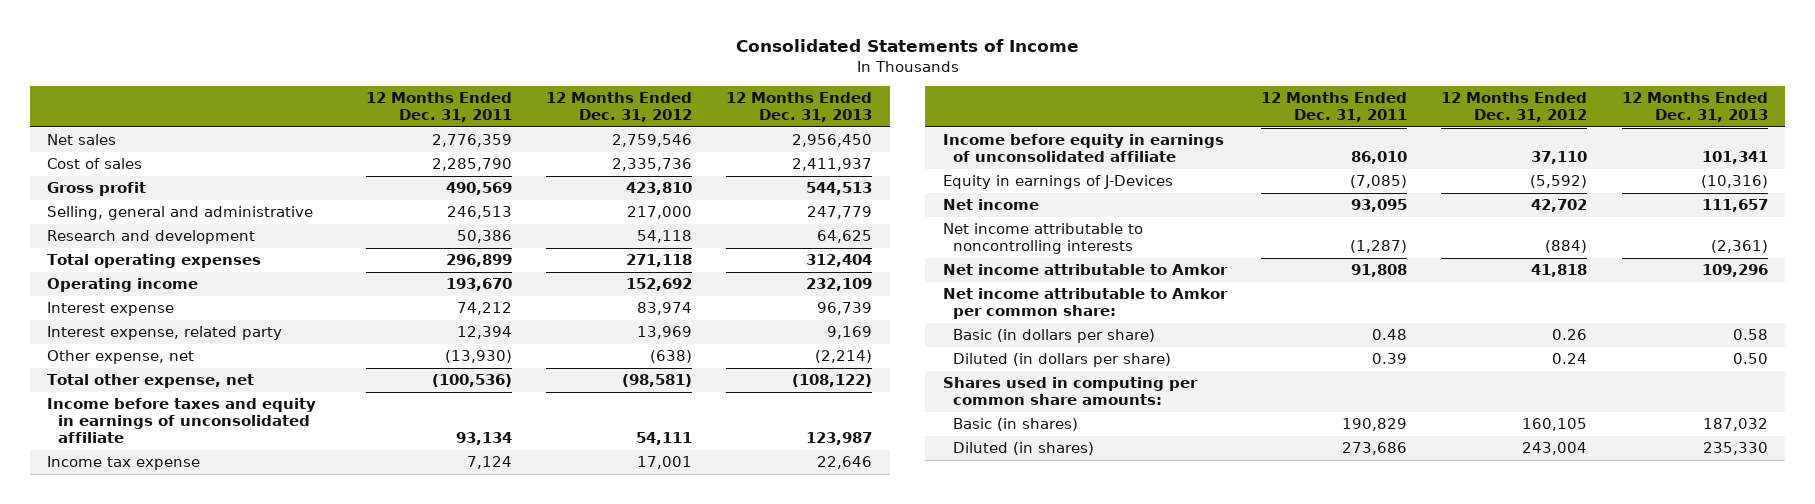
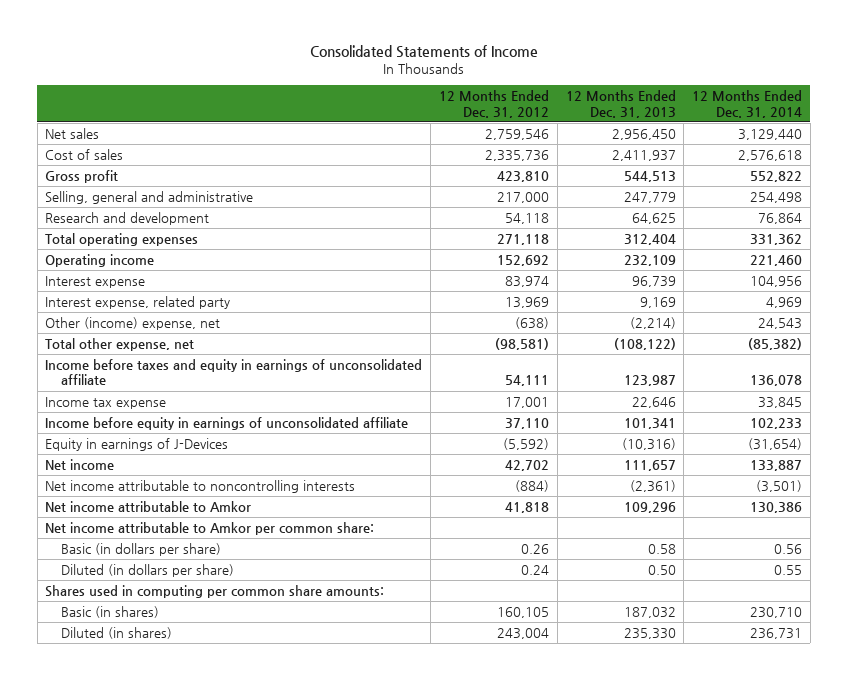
[365,92,512,122] 12 Months Ended Dec. 31, 2011 -> none
none -> [692,90,803,118] 12 Months Ended Dec. 31, 2014
[47,350,195,365] Other expense, net -> [45,316,221,330] Other (income) expense, net

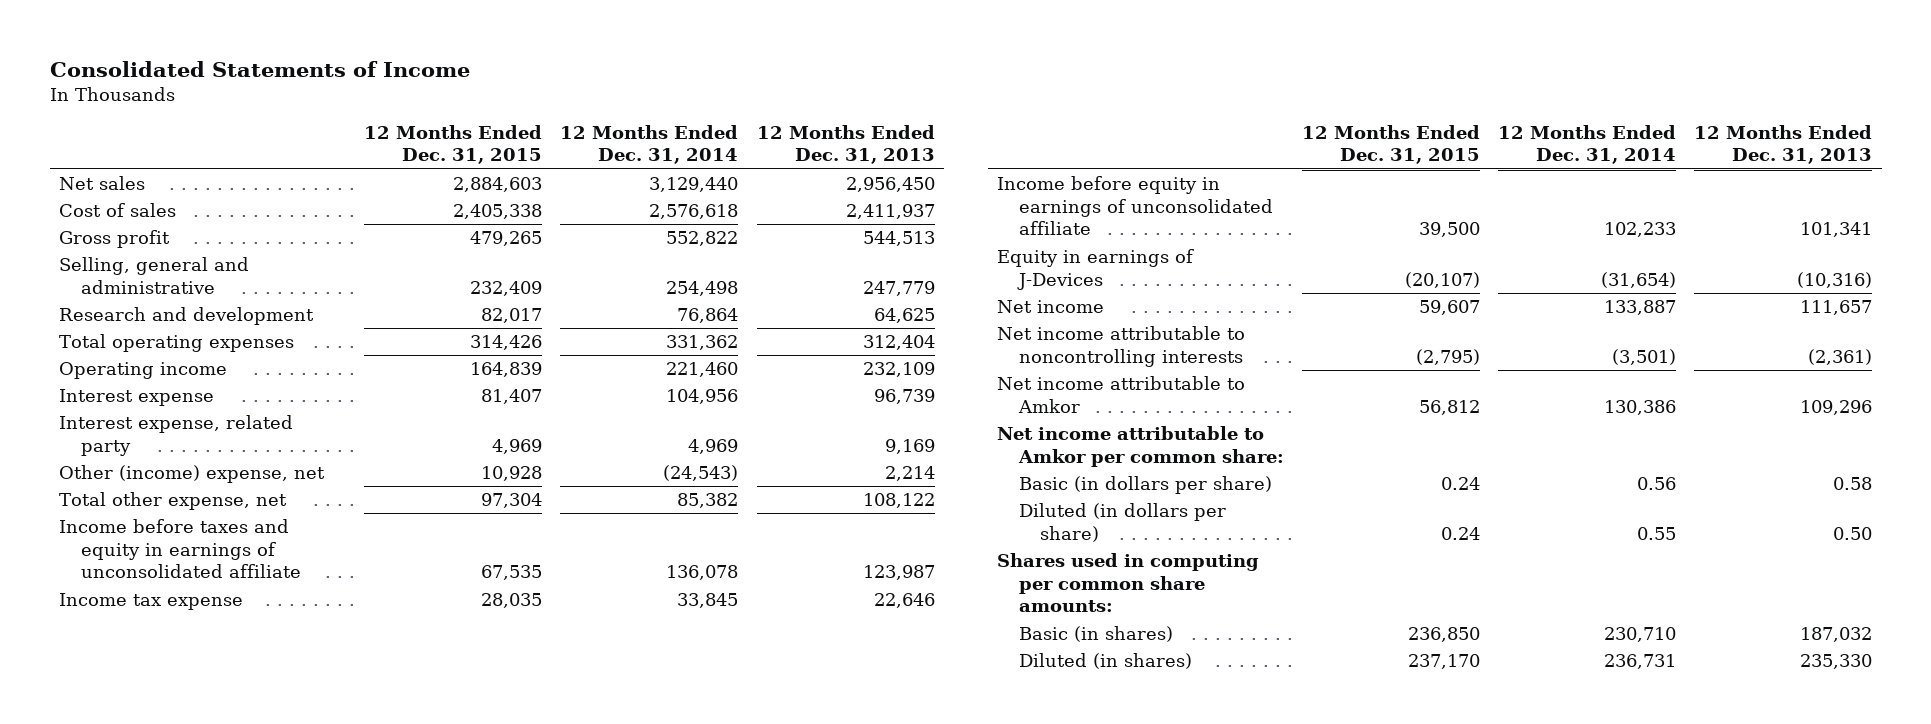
[438,90,549,118] 12 Months Ended Dec. 31, 2012 -> none
none -> [363,124,542,165] 12 Months Ended Dec. 31, 2015
[629,316,676,329] (2,214) -> [884,466,935,482] 2,214
[758,317,803,329] 24,543 -> [663,465,739,482] (24,543)
[613,337,676,350] (108,122) -> [862,493,935,509] 108,122
[748,337,803,350] (85,382) -> [677,493,739,509] 85,382

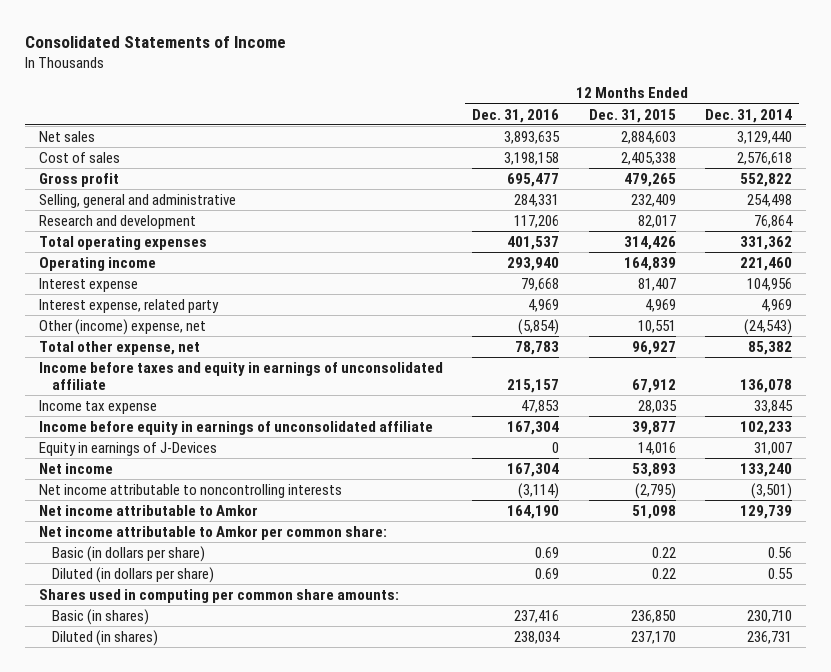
[756,124,935,165] 12 Months Ended Dec. 31, 2013 -> none
none -> [472,108,560,123] Dec. 31, 2016
[480,466,542,482] 10,928 -> [637,319,676,333] 10,551
[480,493,542,509] 97,304 -> [631,340,676,355] 96,927
[480,565,542,581] 67,535 -> [631,379,676,394] 67,912
[1418,222,1480,238] 39,500 -> [631,420,676,435] 39,877
[1404,271,1480,288] (20,107) -> [637,441,676,455] 14,016
[1601,271,1677,288] (31,654) -> [753,441,792,455] 31,007
[1418,300,1480,316] 59,607 -> [631,462,676,477] 53,893
[1604,300,1677,316] 133,887 -> [739,462,792,477] 133,240
[1418,399,1480,415] 56,812 -> [631,504,676,519] 51,098
[1604,399,1677,415] 130,386 -> [739,504,792,519] 129,739
[1440,477,1480,491] 0.24 -> [651,546,676,558] 0.22
[1440,526,1480,540] 0.24 -> [651,567,676,579] 0.22

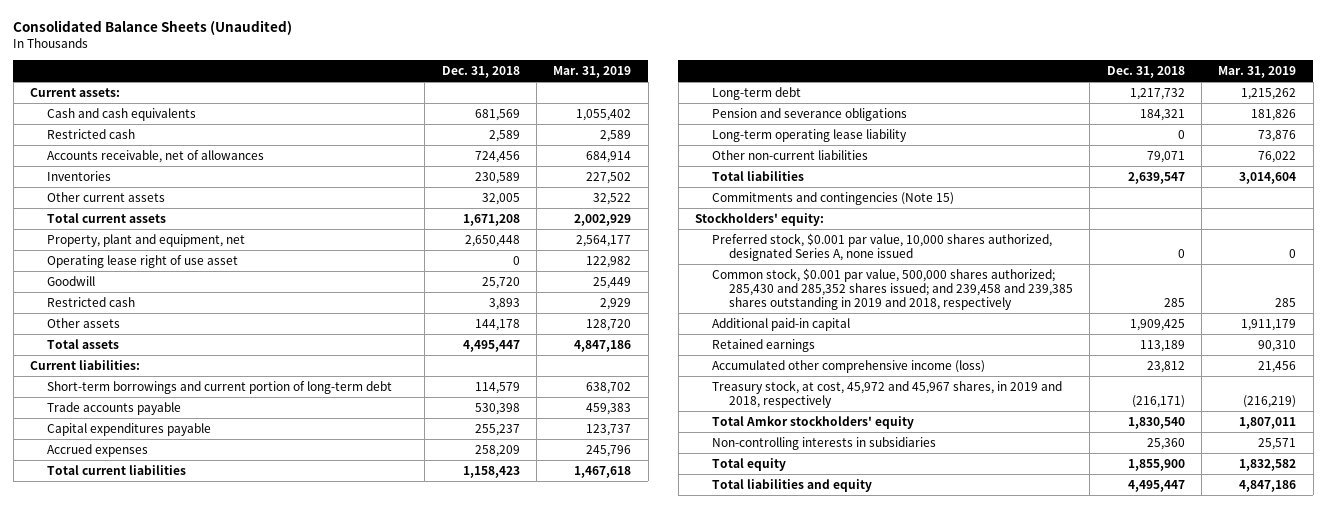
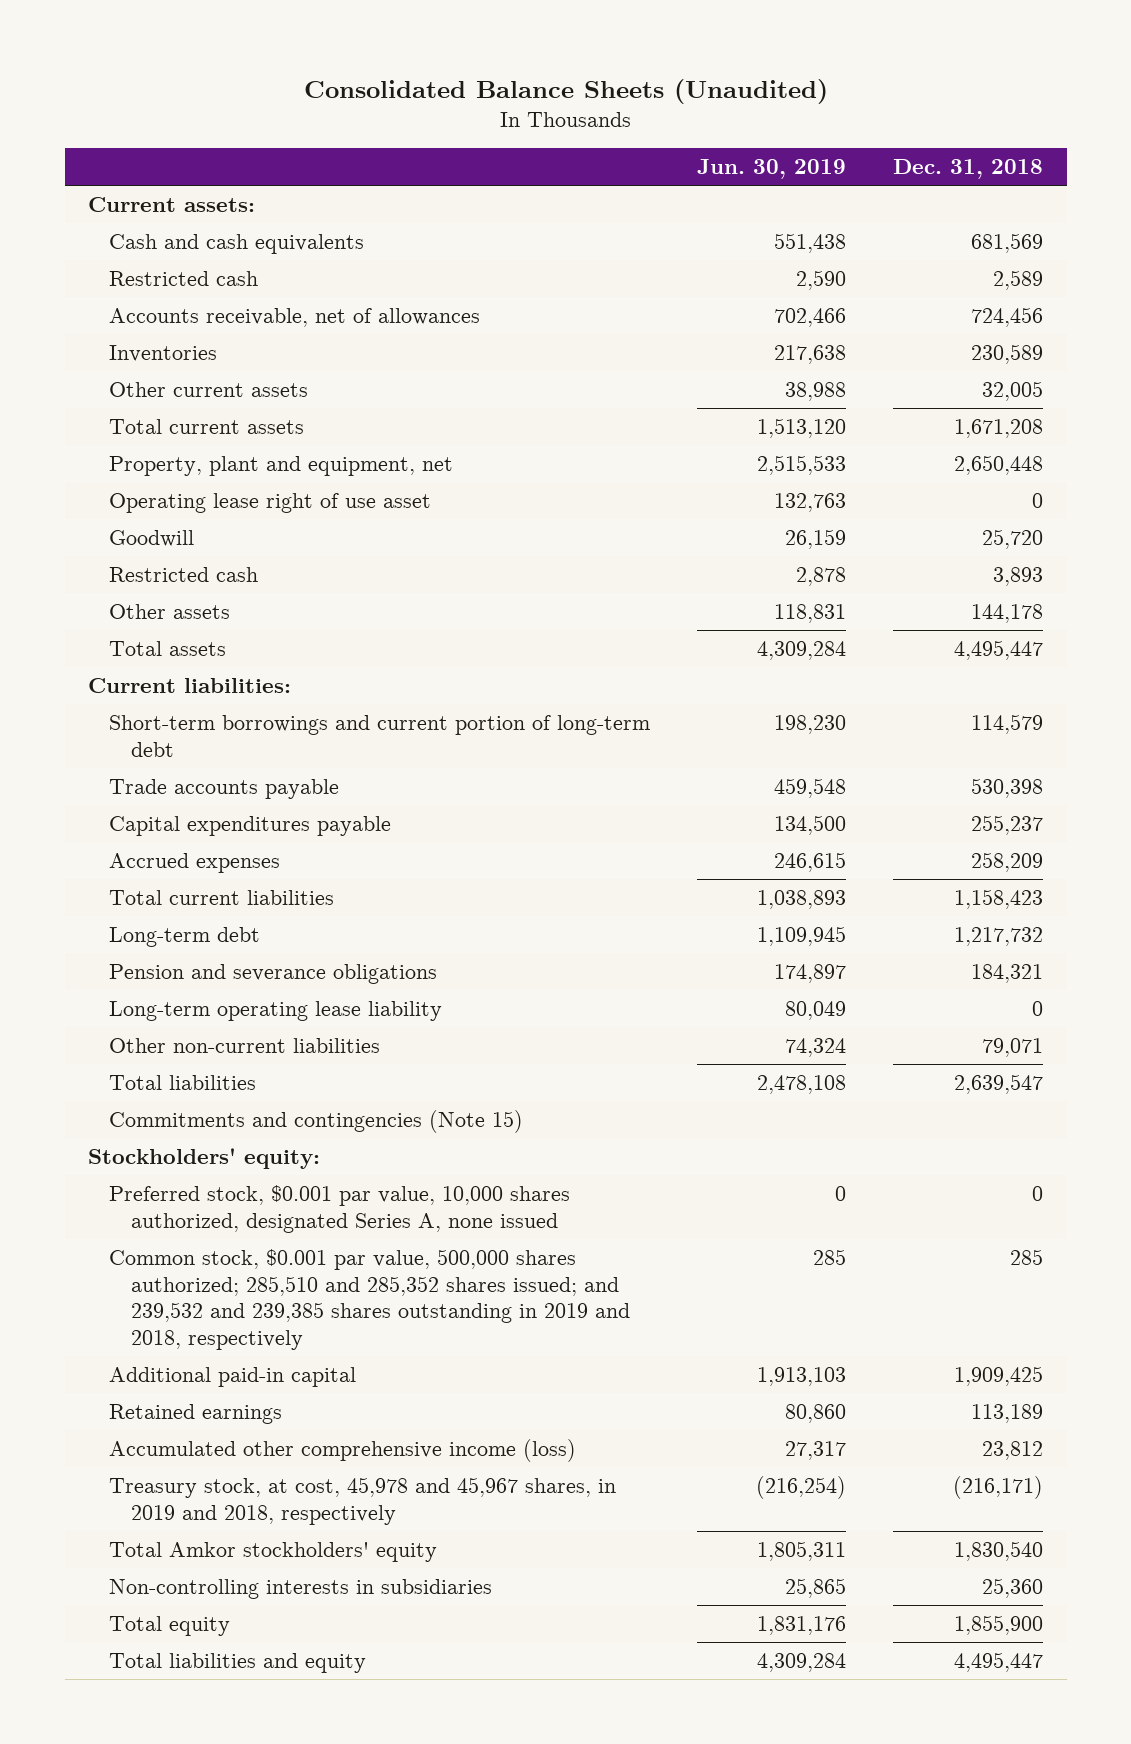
[553,65,632,78] Mar. 31, 2019 -> none
none -> [697,158,847,179] Jun. 30, 2019
[711,267,1073,310] Common stock, $0.001 par value, 500,000 shares authorized; 285,430 and 285,352 shares issued; and 239,458 and 239,385 shares outstanding in 2019 and 2018, respectively -> [109,1248,630,1351] Common stock, $0.001 par value, 500,000 shares authorized; 285,510 and 285,352 shares issued; and 239,532 and 239,385 shares outstanding in 2019 and 2018, respectively
[711,379,1062,408] Treasury stock, at cost, 45,972 and 45,967 shares, in 2019 and 2018, respectively -> [109,1476,617,1525] Treasury stock, at cost, 45,978 and 45,967 shares, in 2019 and 2018, respectively

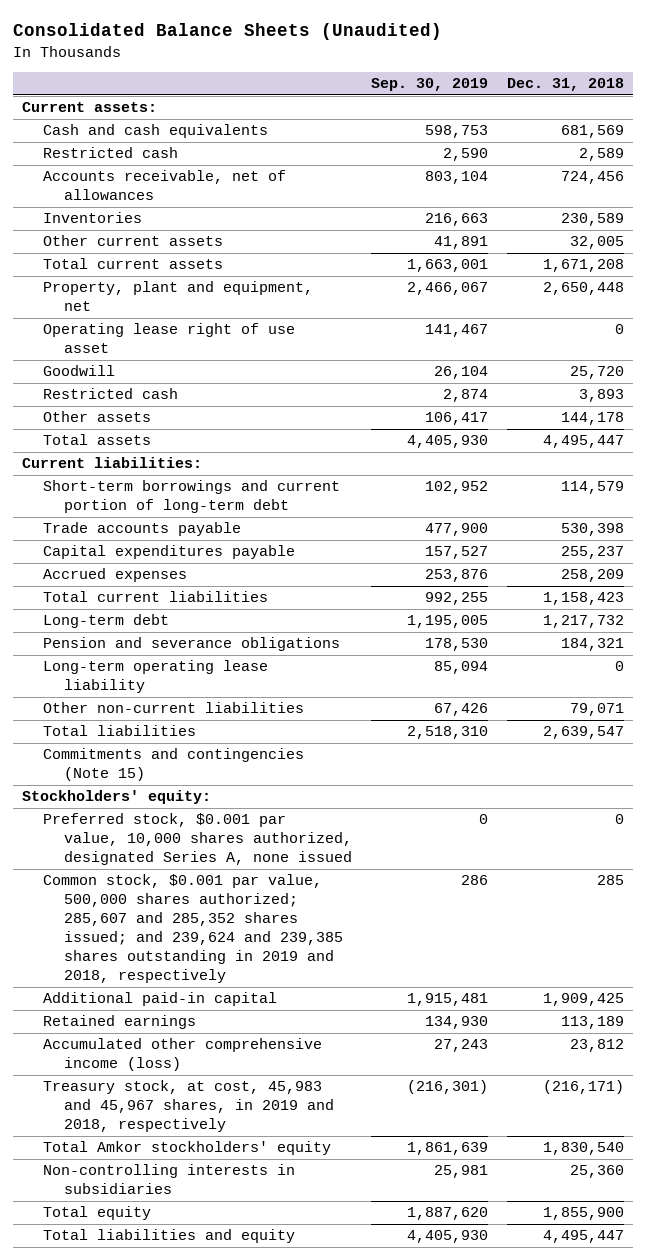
[697,158,847,179] Jun. 30, 2019 -> none
none -> [370,78,488,92] Sep. 30, 2019
[109,1248,630,1351] Common stock, $0.001 par value, 500,000 shares authorized; 285,510 and 285,352 shares issued; and 239,532 and 239,385 shares outstanding in 2019 and 2018, respectively -> [43,874,343,984] Common stock, $0.001 par value, 500,000 shares authorized; 285,607 and 285,352 shares issued; and 239,624 and 239,385 shares outstanding in 2019 and 2018, respectively
[109,1476,617,1525] Treasury stock, at cost, 45,978 and 45,967 shares, in 2019 and 2018, respectively -> [43,1080,334,1133] Treasury stock, at cost, 45,983 and 45,967 shares, in 2019 and 2018, respectively

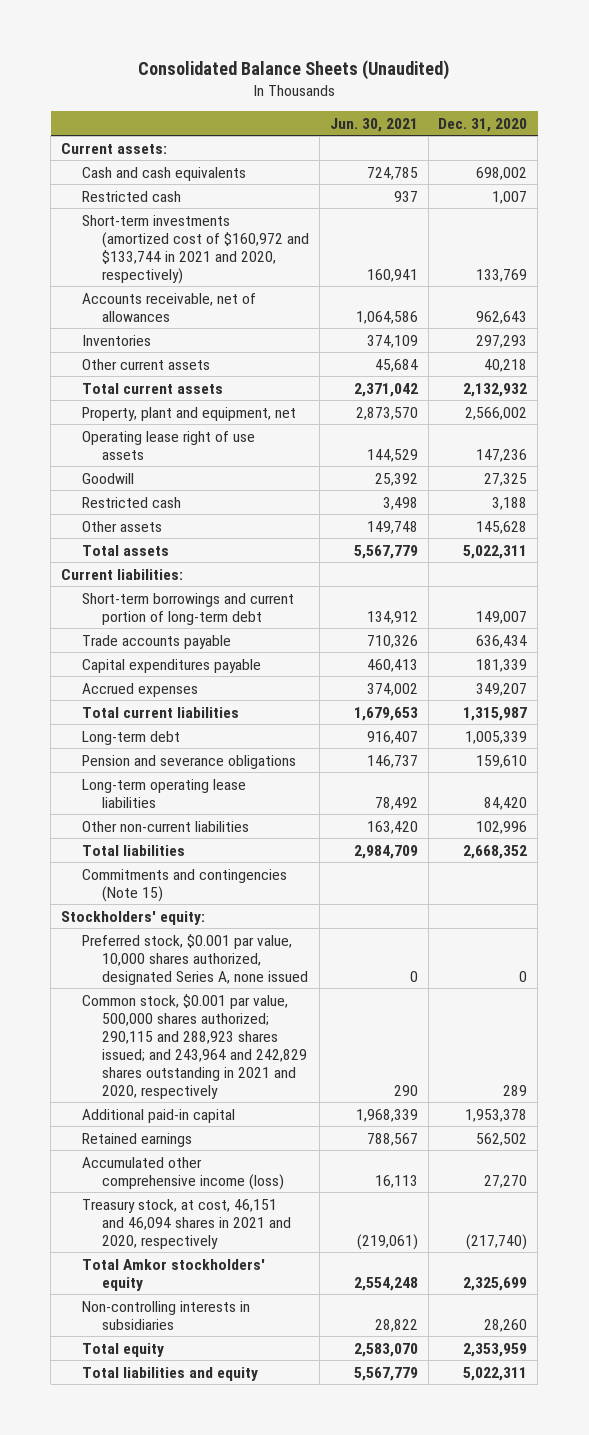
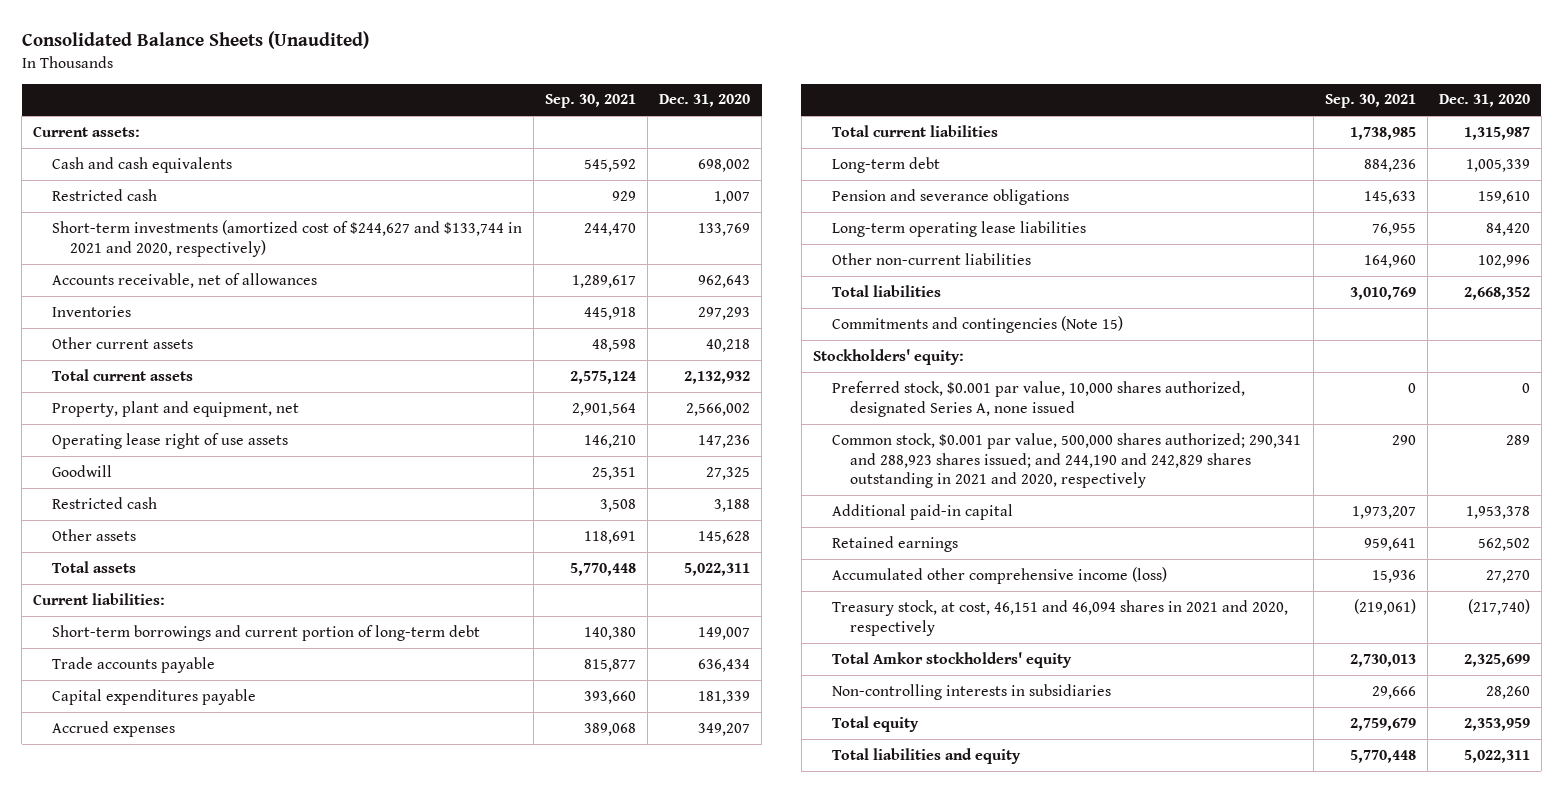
[329,117,418,132] Jun. 30, 2021 -> none
none -> [544,94,636,109] Sep. 30, 2021
[81,214,310,284] Short-term investments (amortized cost of $160,972 and $133,744 in 2021 and 2020, respectively) -> [51,219,522,257] Short-term investments (amortized cost of $244,627 and $133,744 in 2021 and 2020, respectively)
[81,993,308,1099] Common stock, $0.001 par value, 500,000 shares authorized; 290,115 and 288,923 shares issued; and 243,964 and 242,829 shares outstanding in 2021 and 2020, respectively -> [831,432,1301,489] Common stock, $0.001 par value, 500,000 shares authorized; 290,341 and 288,923 shares issued; and 244,190 and 242,829 shares outstanding in 2021 and 2020, respectively

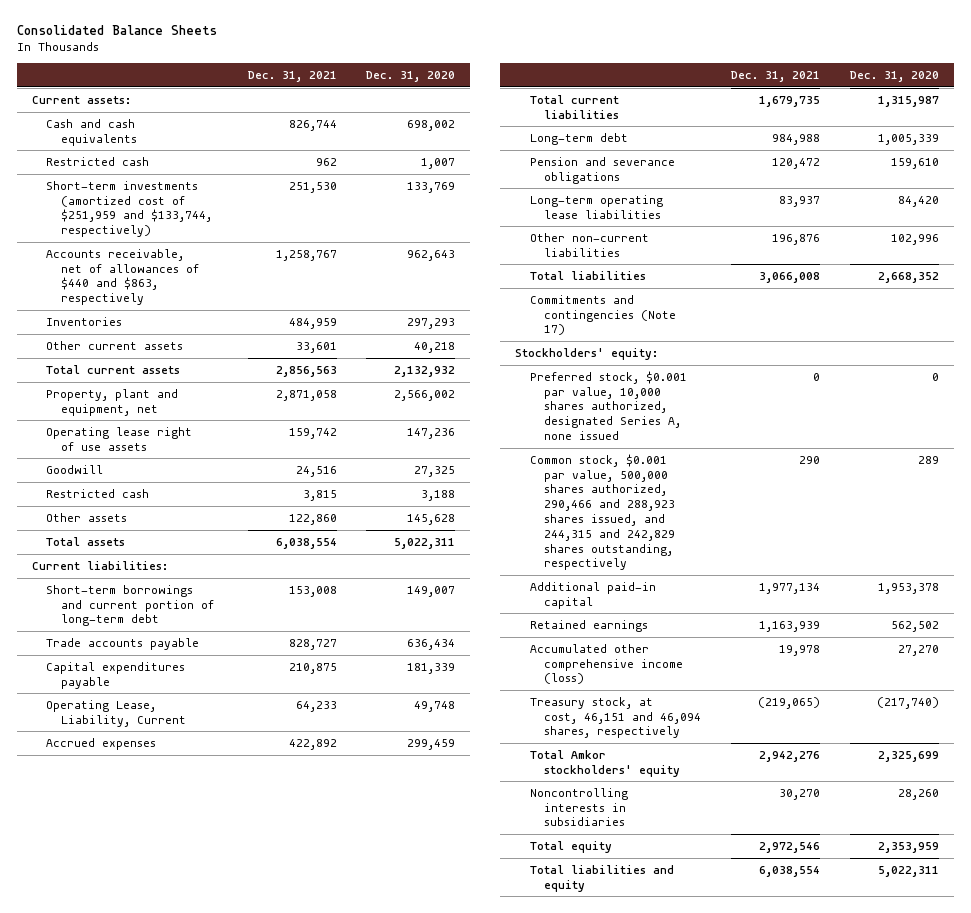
[21,31,369,50] Consolidated Balance Sheets (Unaudited) -> [16,25,217,36] Consolidated Balance Sheets
[544,94,636,109] Sep. 30, 2021 -> none
none -> [247,71,337,83] Dec. 31, 2021
[51,219,522,257] Short-term investments (amortized cost of $244,627 and $133,744 in 2021 and 2020, respectively) -> [46,180,212,238] Short-term investments (amortized cost of $251,959 and $133,744, respectively)
[51,272,317,288] Accounts receivable, net of allowances -> [46,248,199,306] Accounts receivable, net of allowances of $440 and $863, respectively
none -> [46,699,186,727] Operating Lease, Liability, Current
[698,722,751,736] 349,207 -> [407,738,456,750] 299,459
[831,315,1123,333] Commitments and contingencies (Note 15) -> [529,294,677,336] Commitments and contingencies (Note 17)
[831,432,1301,489] Common stock, $0.001 par value, 500,000 shares authorized; 290,341 and 288,923 shares issued; and 244,190 and 242,829 shares outstanding in 2021 and 2020, respectively -> [529,453,676,571] Common stock, $0.001 par value, 500,000 shares authorized, 290,466 and 288,923 shares issued, and 244,315 and 242,829 shares outstanding, respectively
[831,599,1288,636] Treasury stock, at cost, 46,151 and 46,094 shares in 2021 and 2020, respectively -> [529,696,702,739] Treasury stock, at cost, 46,151 and 46,094 shares, respectively
[831,683,1111,700] Non-controlling interests in subsidiaries -> [529,787,628,827] Noncontrolling interests in subsidiaries

